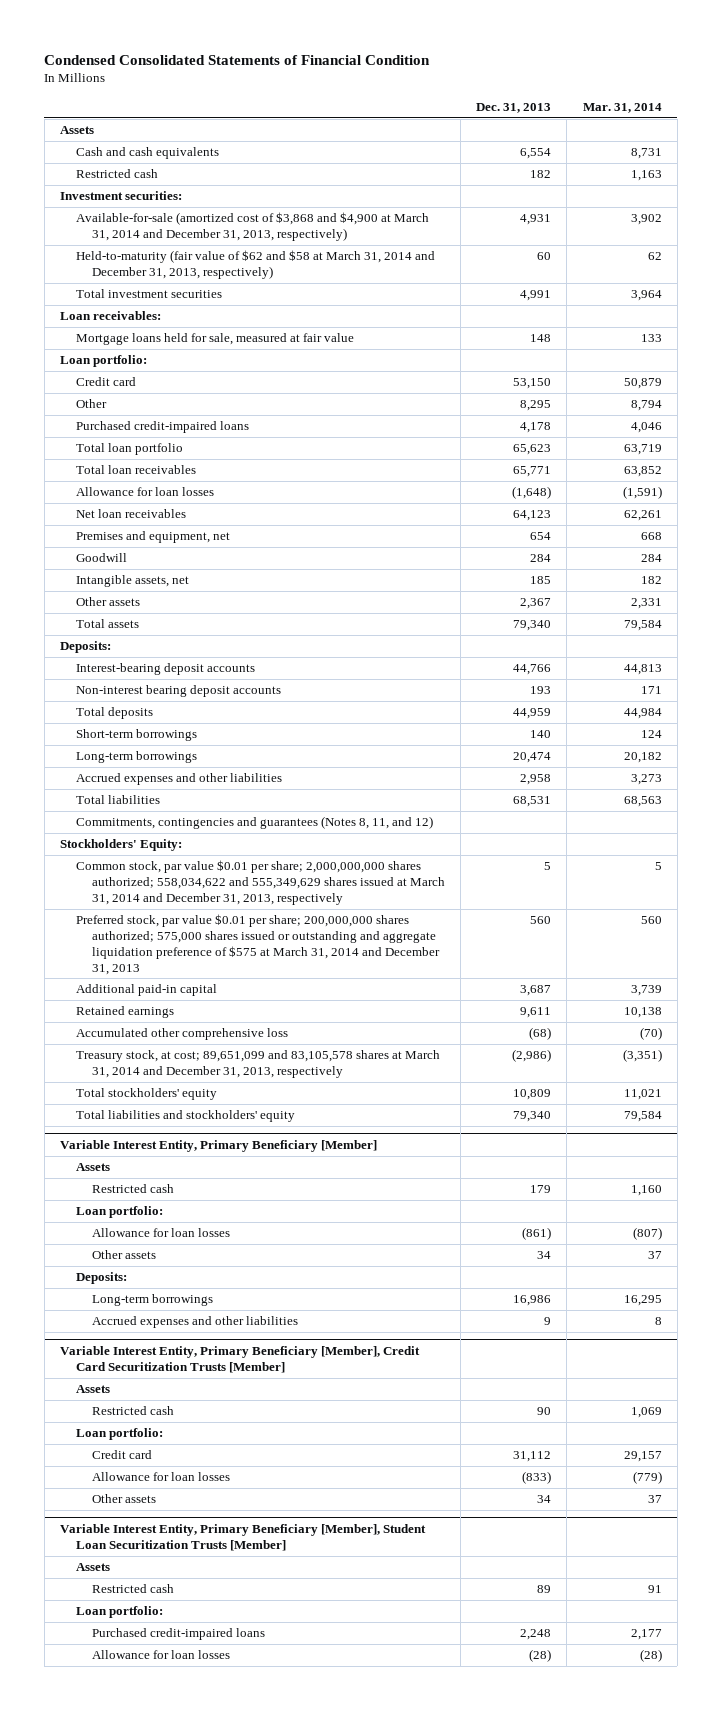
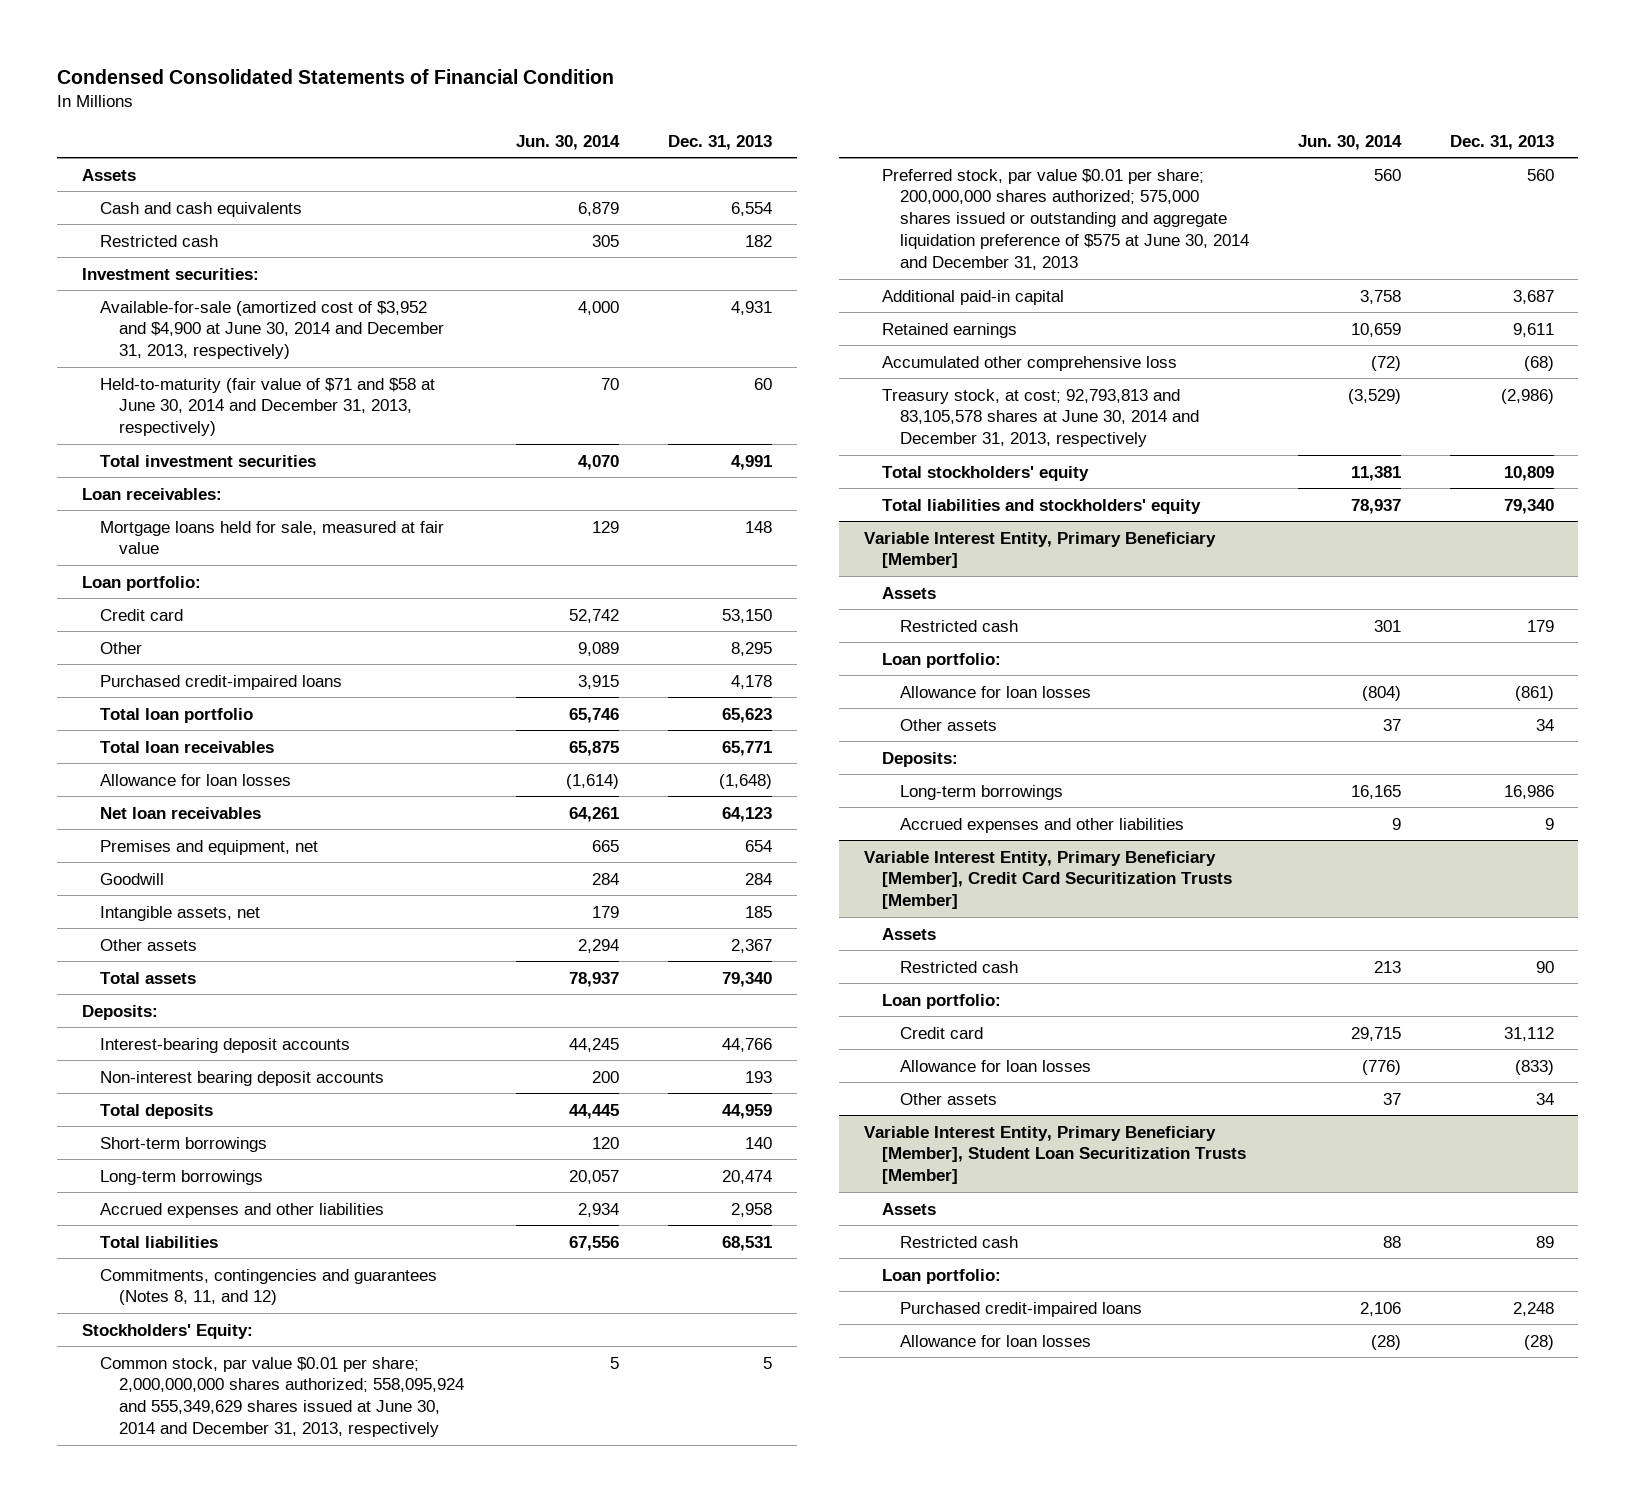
[582,103,662,114] Mar. 31, 2014 -> none
none -> [516,134,621,150] Jun. 30, 2014
[75,212,429,242] Available-for-sale (amortized cost of $3,868 and $4,900 at March 31, 2014 and December 31, 2013, respectively) -> [100,300,444,360] Available-for-sale (amortized cost of $3,952 and $4,900 at June 30, 2014 and December 31, 2013, respectively)
[75,250,435,280] Held-to-maturity (fair value of $62 and $58 at March 31, 2014 and December 31, 2013, respectively) -> [100,377,436,437] Held-to-maturity (fair value of $71 and $58 at June 30, 2014 and December 31, 2013, respectively)
[75,860,445,905] Common stock, par value $0.01 per share; 2,000,000,000 shares authorized; 558,034,622 and 555,349,629 shares issued at March 31, 2014 and December 31, 2013, respectively -> [100,1356,464,1437] Common stock, par value $0.01 per share; 2,000,000,000 shares authorized; 558,095,924 and 555,349,629 shares issued at June 30, 2014 and December 31, 2013, respectively
[75,914,440,975] Preferred stock, par value $0.01 per share; 200,000,000 shares authorized; 575,000 shares issued or outstanding and aggregate liquidation preference of $575 at March 31, 2014 and December 31, 2013 -> [882,168,1250,270] Preferred stock, par value $0.01 per share; 200,000,000 shares authorized; 575,000 shares issued or outstanding and aggregate liquidation preference of $575 at June 30, 2014 and December 31, 2013
[75,1050,440,1079] Treasury stock, at cost; 89,651,099 and 83,105,578 shares at March 31, 2014 and December 31, 2013, respectively -> [882,388,1200,448] Treasury stock, at cost; 92,793,813 and 83,105,578 shares at June 30, 2014 and December 31, 2013, respectively

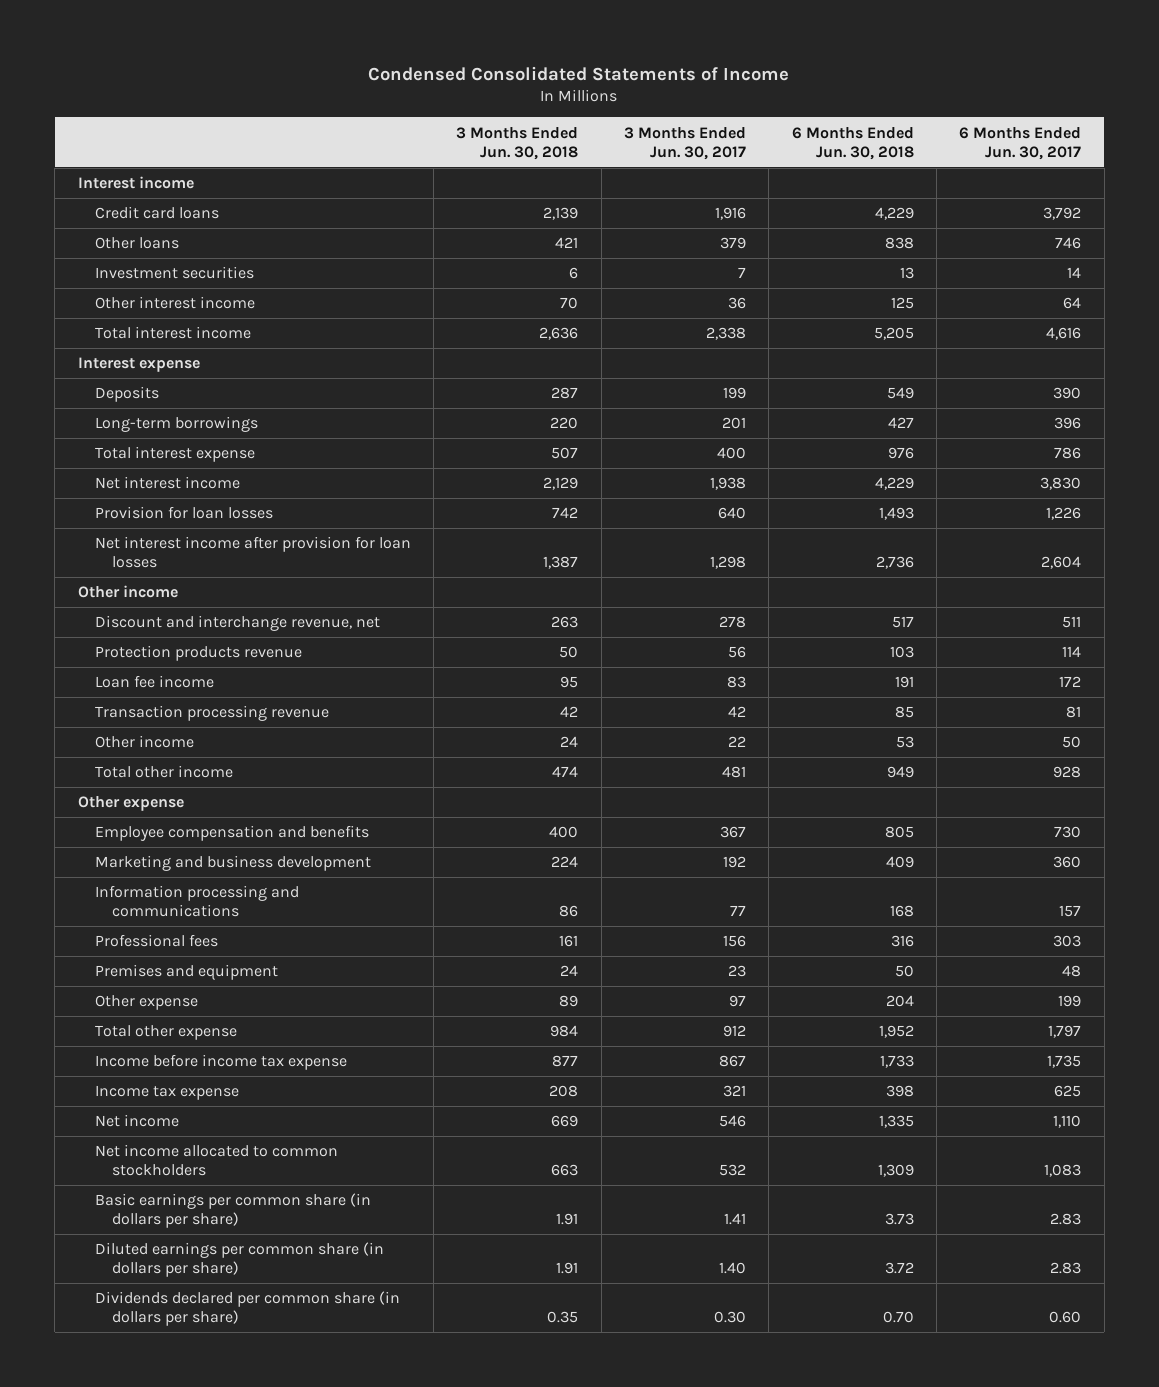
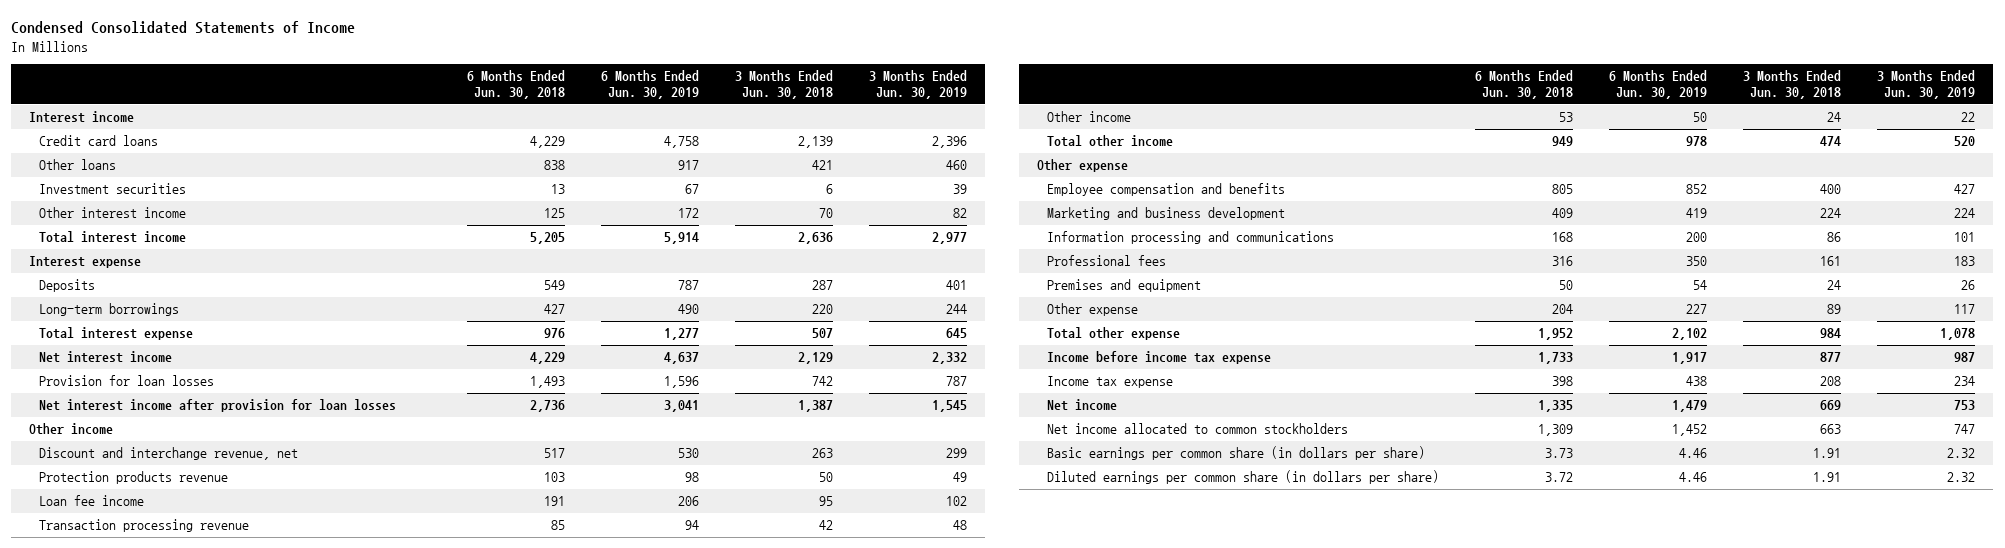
[623,126,746,160] 3 Months Ended Jun. 30, 2017 -> none
[959,126,1082,160] 6 Months Ended Jun. 30, 2017 -> none
none -> [601,70,700,100] 6 Months Ended Jun. 30, 2019
none -> [869,70,968,100] 3 Months Ended Jun. 30, 2019
[94,1291,400,1327] Dividends declared per common share (in dollars per share) -> none

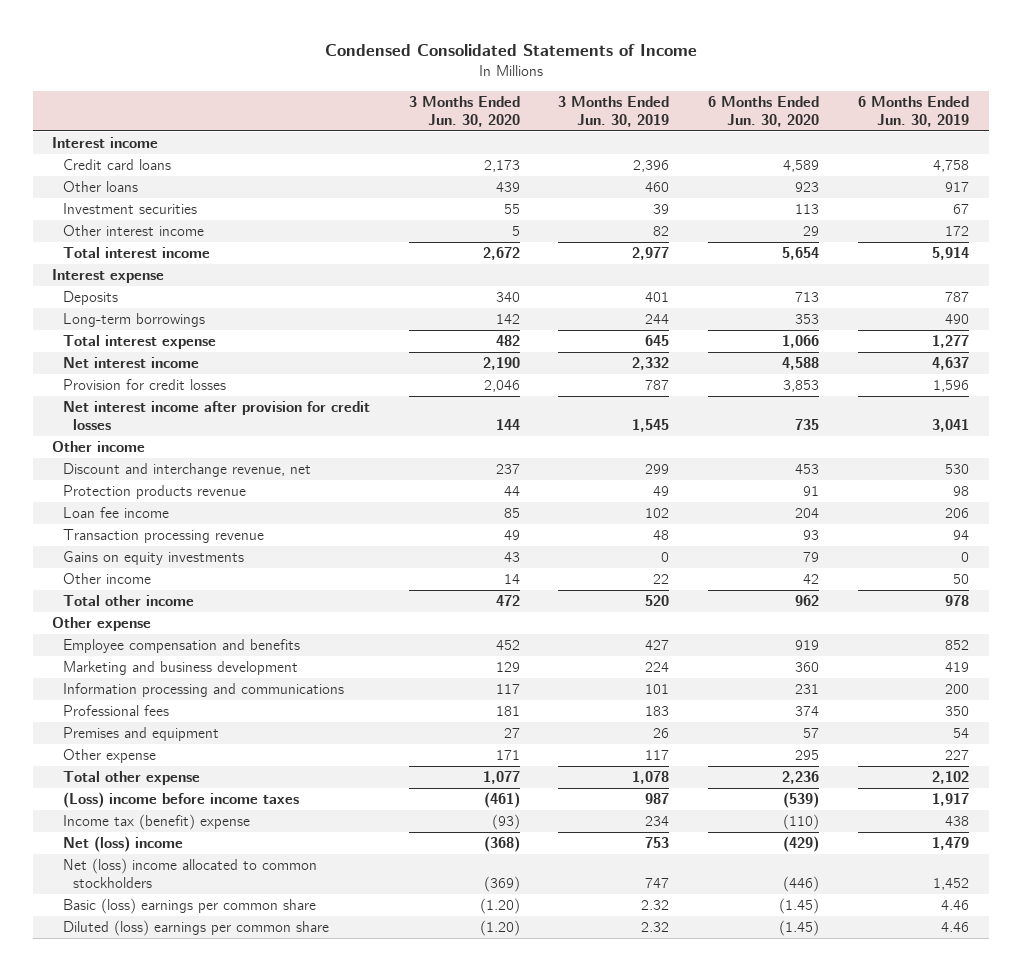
[467,70,566,100] 6 Months Ended Jun. 30, 2018 -> none
[735,70,834,100] 3 Months Ended Jun. 30, 2018 -> none
none -> [408,95,520,127] 3 Months Ended Jun. 30, 2020
none -> [708,95,820,127] 6 Months Ended Jun. 30, 2020
[39,375,215,387] Provision for loan losses -> [62,379,226,391] Provision for credit losses
[39,399,397,413] Net interest income after provision for loan losses -> [62,401,370,431] Net interest income after provision for credit losses
none -> [62,551,244,566] Gains on equity investments
[1047,351,1272,365] Income before income tax expense -> [62,792,299,809] (Loss) income before income taxes
[1047,376,1174,389] Income tax expense -> [62,814,250,831] Income tax (benefit) expense
[1047,399,1118,412] Net income -> [62,836,183,853] Net (loss) income
[1047,423,1349,435] Net income allocated to common stockholders -> [62,858,317,889] Net (loss) income allocated to common stockholders
[1047,446,1426,461] Basic earnings per common share (in dollars per share) -> [62,898,316,915] Basic (loss) earnings per common share
[1047,470,1440,485] Diluted earnings per common share (in dollars per share) -> [62,920,329,937] Diluted (loss) earnings per common share

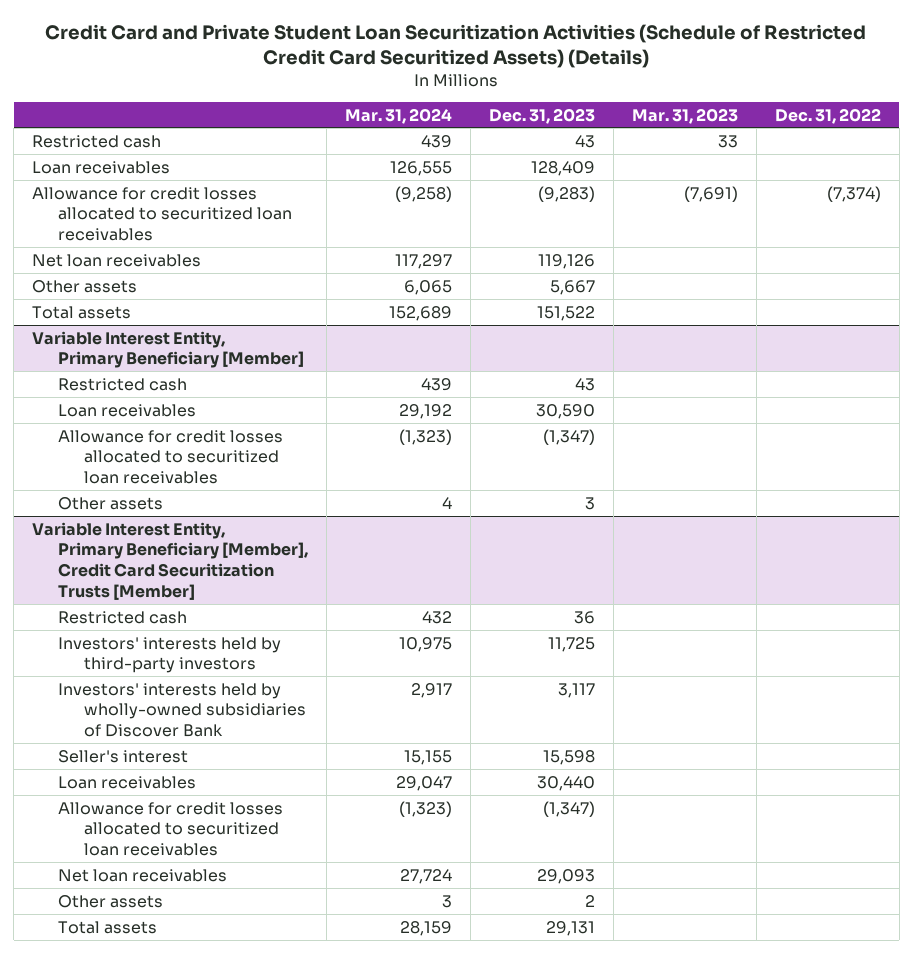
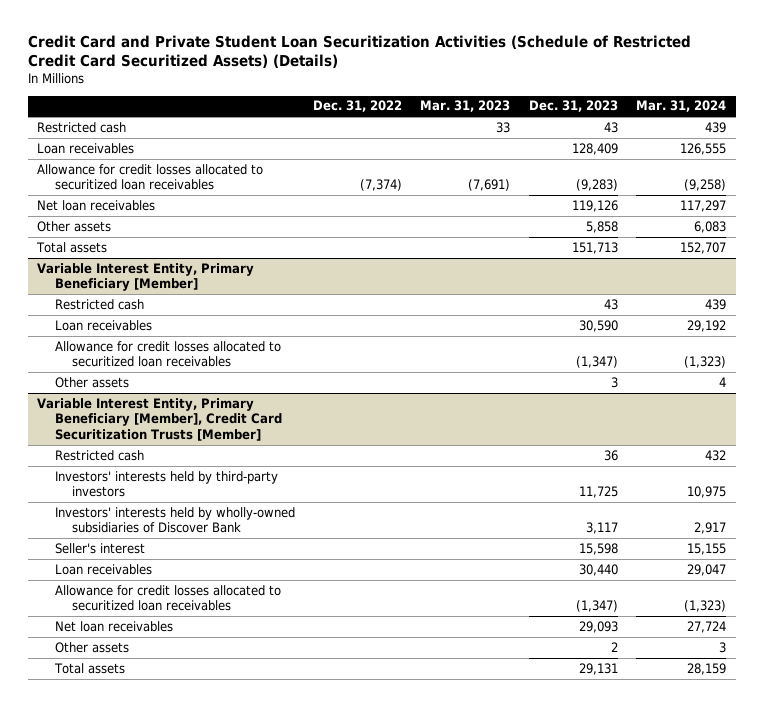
[403,279,452,295] 6,065 -> [694,220,727,233] 6,083
[549,279,595,295] 5,667 -> [585,220,618,233] 5,858
[388,305,452,321] 152,689 -> [680,241,727,254] 152,707
[536,305,595,321] 151,522 -> [571,241,618,254] 151,713

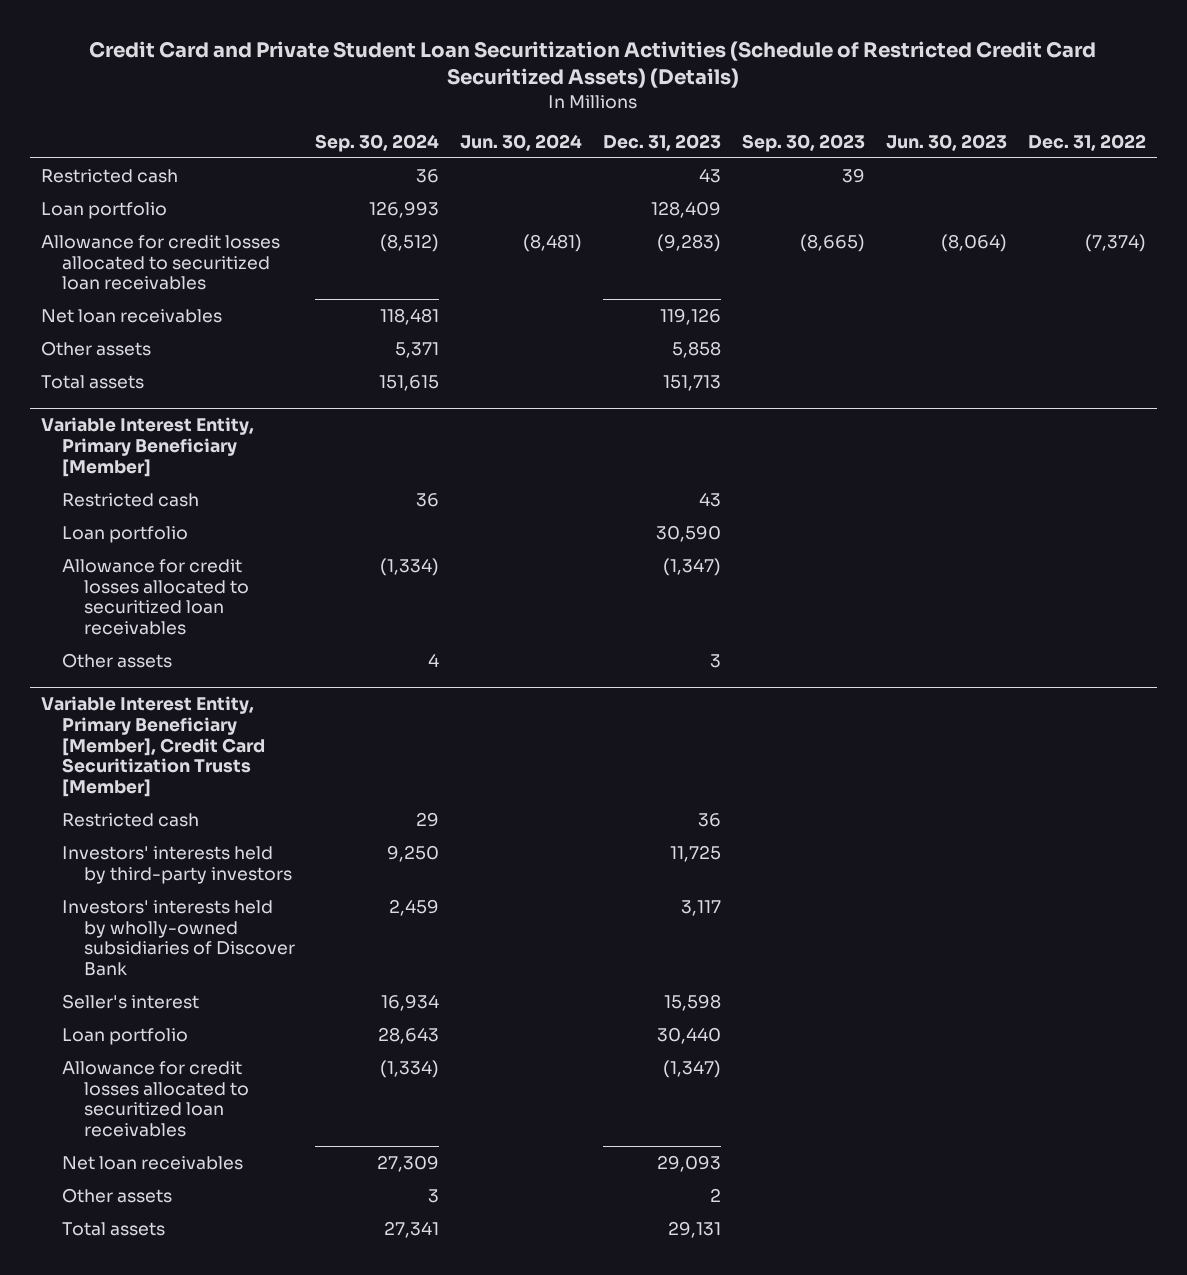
[420,100,511,113] Mar. 31, 2023 -> none
[636,100,727,113] Mar. 31, 2024 -> none
none -> [315,133,440,152] Sep. 30, 2024
none -> [460,133,583,151] Jun. 30, 2024
none -> [742,133,866,152] Sep. 30, 2023
none -> [886,133,1008,151] Jun. 30, 2023
[37,142,135,154] Loan receivables -> [40,201,167,219] Loan portfolio
[54,319,152,331] Loan receivables -> [62,525,189,543] Loan portfolio
[54,563,152,575] Loan receivables -> [62,1027,189,1045] Loan portfolio

